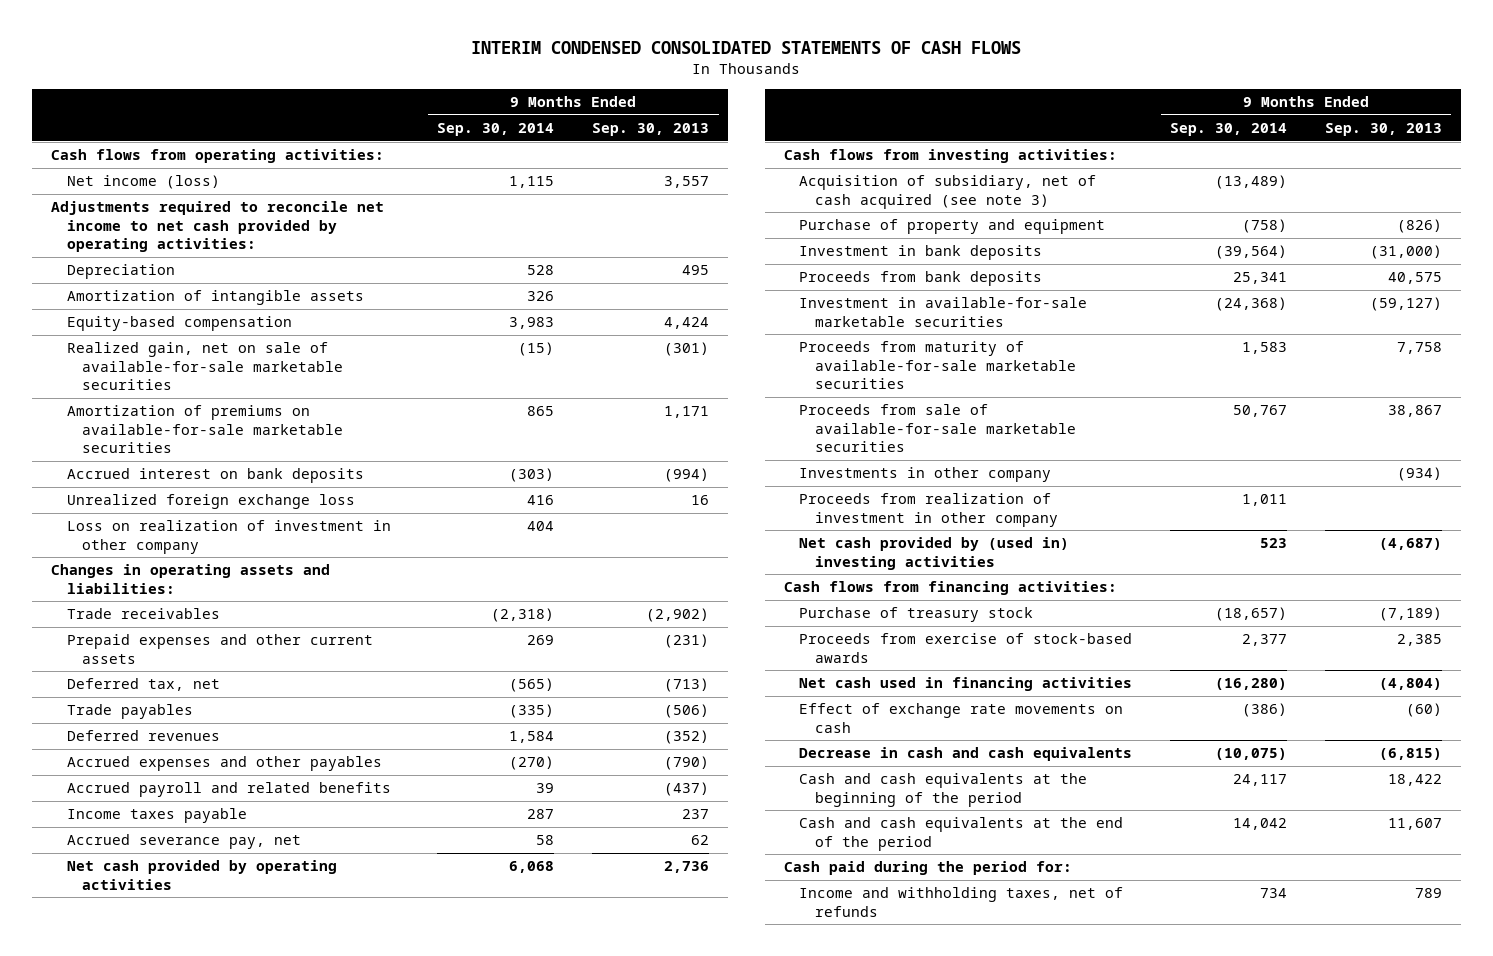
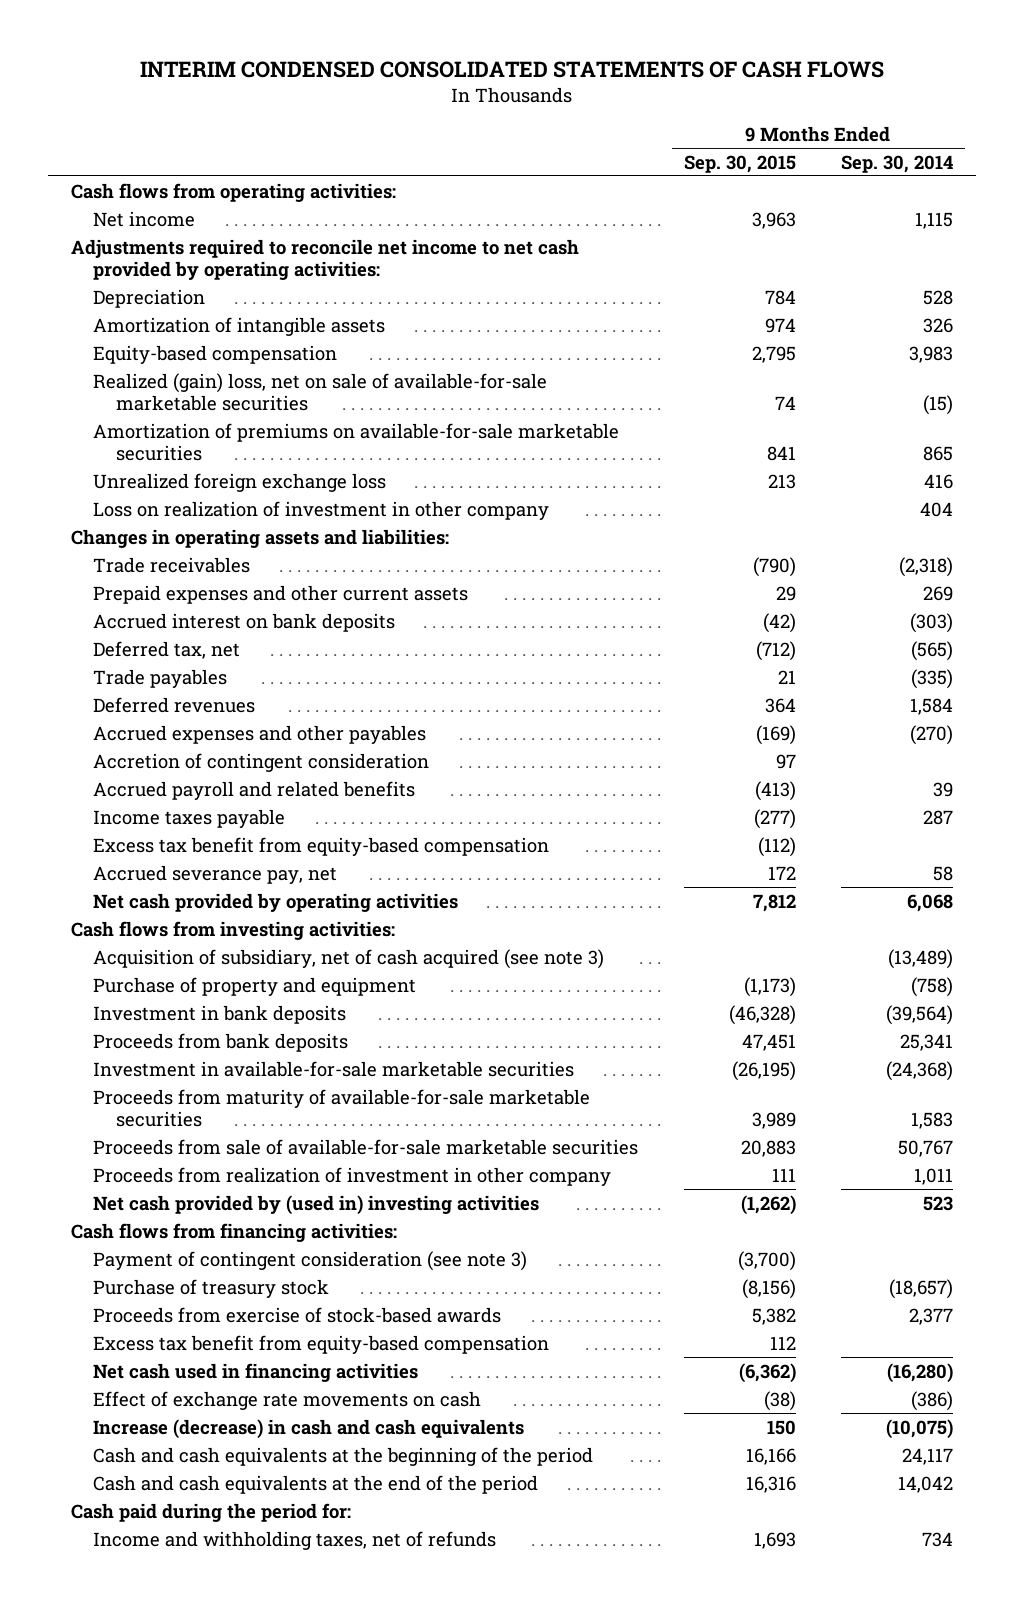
[592,122,710,136] Sep. 30, 2013 -> none
none -> [683,154,796,173] Sep. 30, 2015
[66,175,220,190] Net income (loss) -> [93,210,196,227] Net income
[66,342,344,391] Realized gain, net on sale of available-for-sale marketable securities -> [93,372,548,411] Realized (gain) loss, net on sale of available-for-sale marketable securities
[66,468,364,484] Accrued interest on bank deposits -> [93,612,396,632] Accrued interest on bank deposits
none -> [93,752,430,772] Accretion of contingent consideration
none -> [93,836,550,856] Excess tax benefit from equity-based compensation
[799,467,1052,483] Investments in other company -> none
none -> [93,1250,528,1271] Payment of contingent consideration (see note 3)
none -> [93,1334,550,1354] Excess tax benefit from equity-based compensation
[799,747,1133,762] Decrease in cash and cash equivalents -> [93,1418,525,1439] Increase (decrease) in cash and cash equivalents

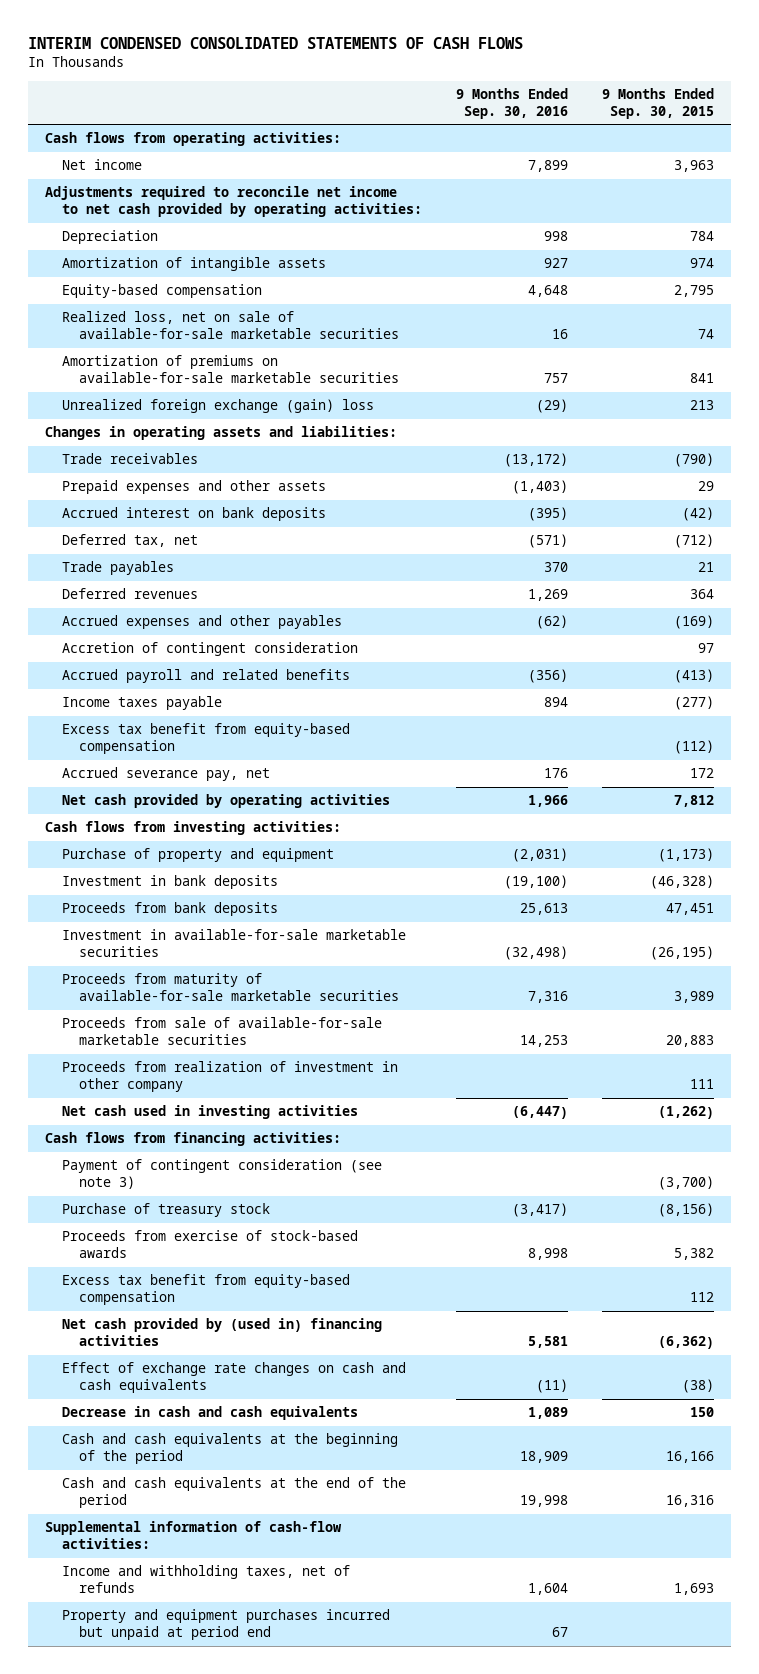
[841,154,954,173] Sep. 30, 2014 -> none
none -> [455,88,568,119] 9 Months Ended Sep. 30, 2016
[93,372,548,411] Realized (gain) loss, net on sale of available-for-sale marketable securities -> [62,311,400,340] Realized loss, net on sale of available-for-sale marketable securities
[93,500,550,520] Loss on realization of investment in other company -> none
[93,472,387,492] Unrealized foreign exchange loss -> [62,399,375,414] Unrealized foreign exchange (gain) loss
[93,584,469,604] Prepaid expenses and other current assets -> [62,480,327,495] Prepaid expenses and other assets
[93,948,605,969] Acquisition of subsidiary, net of cash acquired (see note 3) -> none
[93,1194,540,1215] Net cash provided by (used in) investing activities -> [62,1105,359,1120] Net cash used in investing activities
[93,1362,419,1382] Net cash used in financing activities -> [62,1318,383,1347] Net cash provided by (used in) financing activities
[93,1390,482,1410] Effect of exchange rate movements on cash -> [62,1362,407,1394] Effect of exchange rate changes on cash and cash equivalents
[93,1418,525,1439] Increase (decrease) in cash and cash equivalents -> [62,1406,359,1421] Decrease in cash and cash equivalents
[70,1502,351,1522] Cash paid during the period for: -> none
none -> [45,1521,343,1550] Supplemental information of cash-flow activities:
none -> [62,1609,391,1641] Property and equipment purchases incurred but unpaid at period end

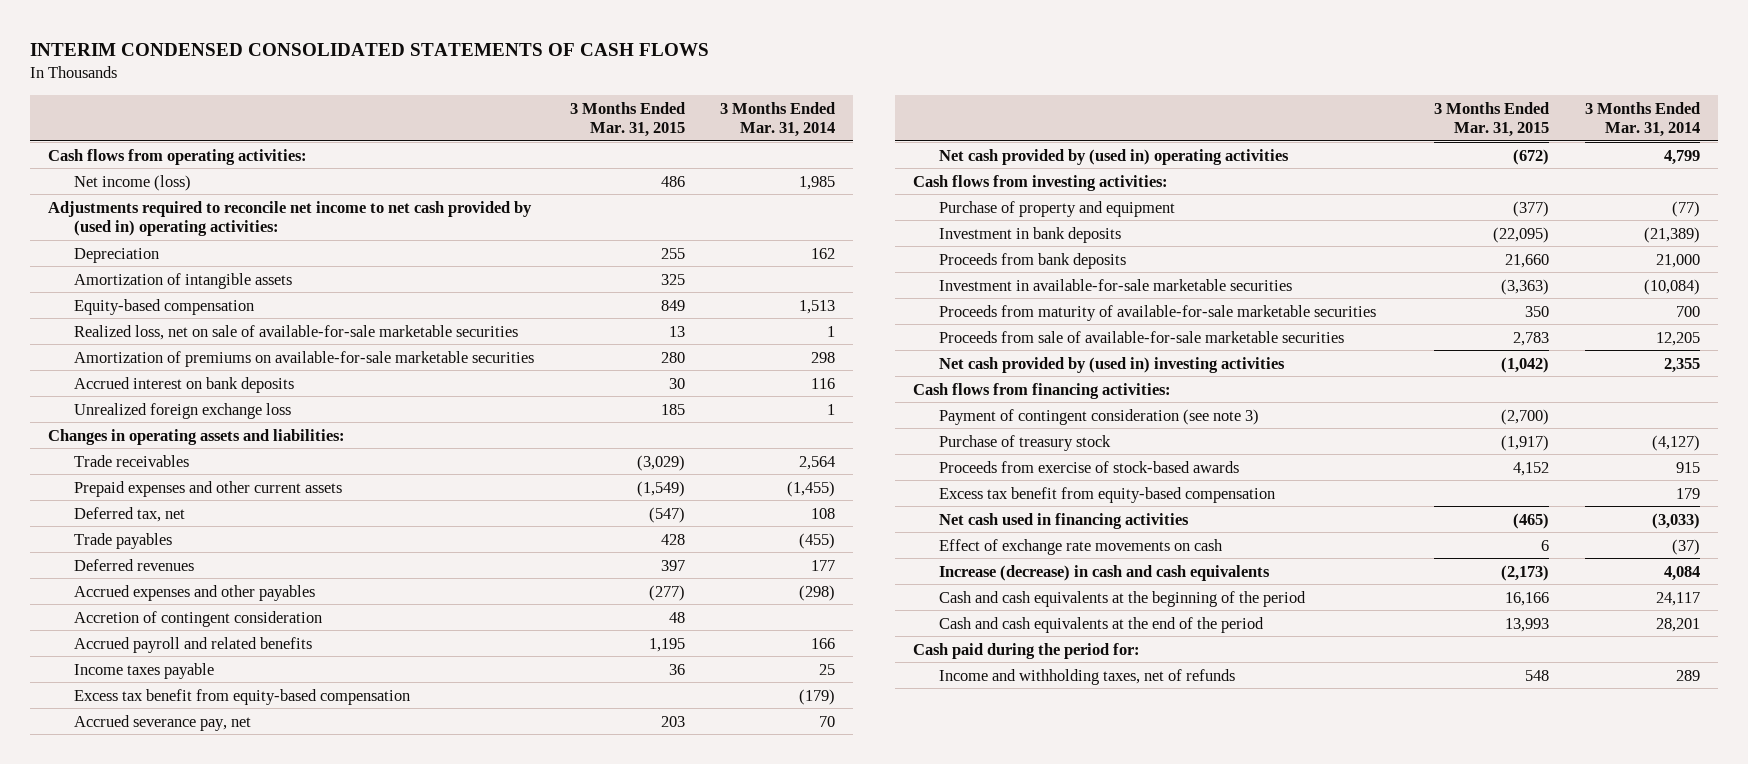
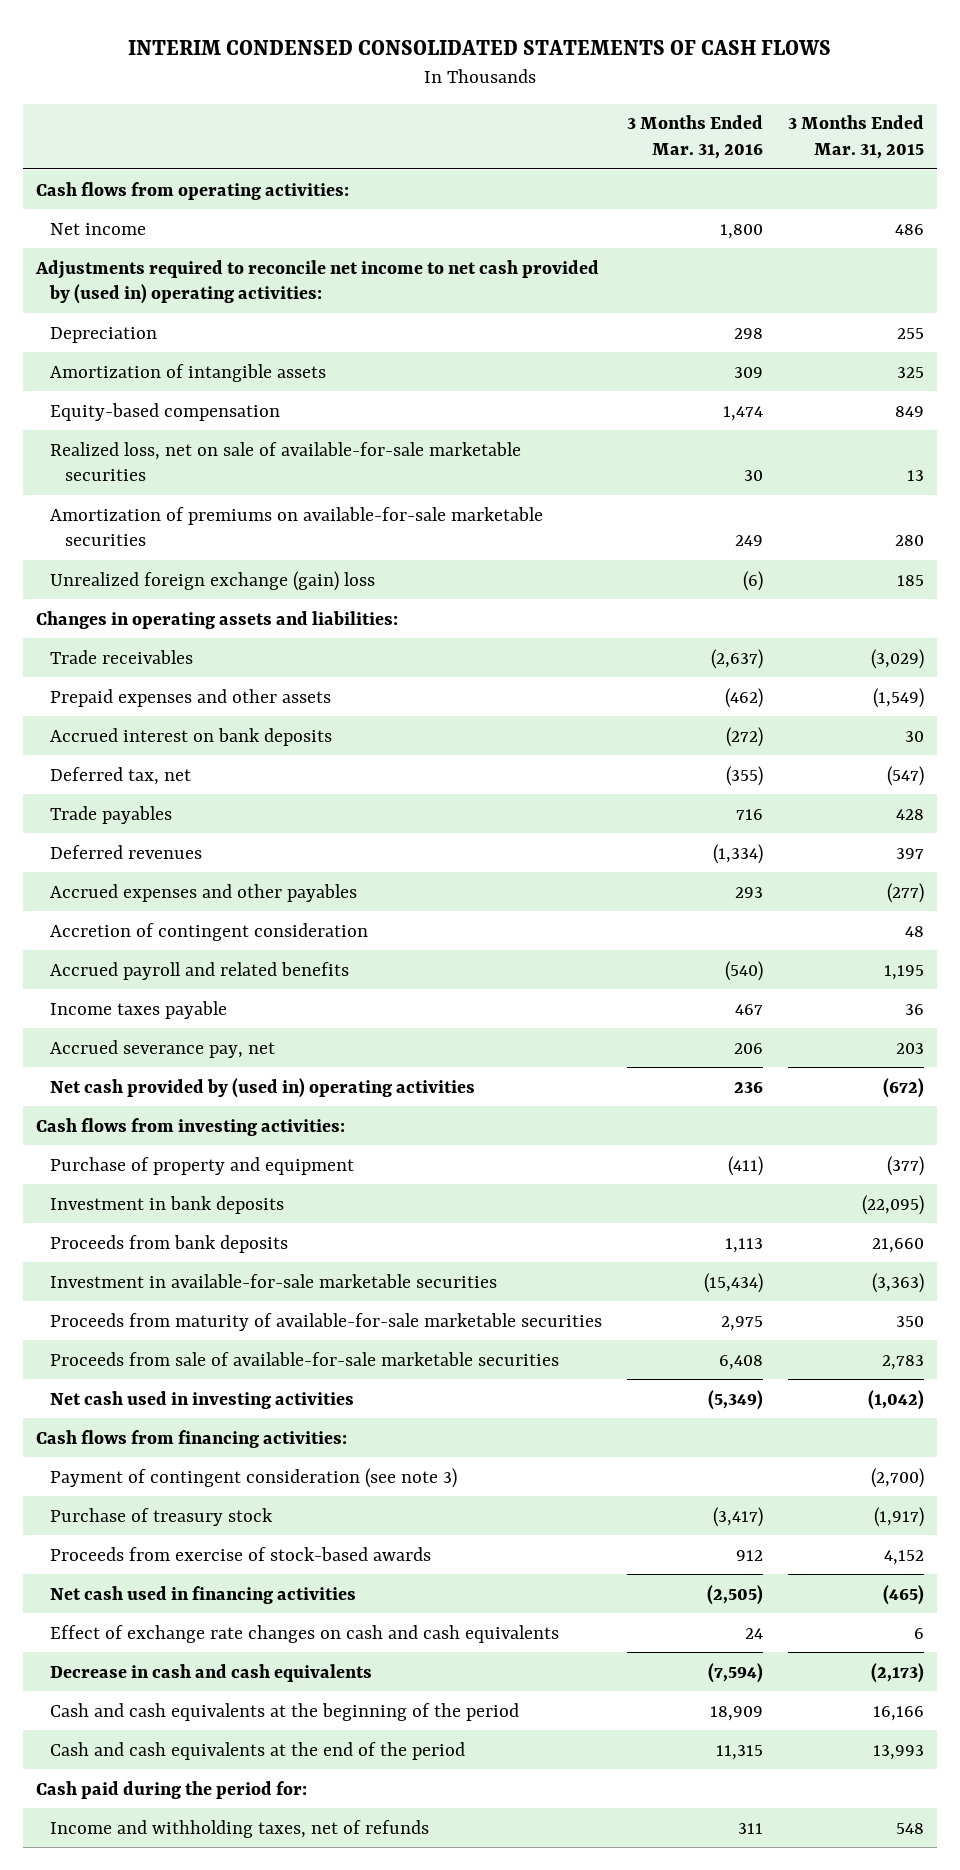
[720,101,836,137] 3 Months Ended Mar. 31, 2014 -> none
none -> [627,115,764,159] 3 Months Ended Mar. 31, 2016
[74,174,192,191] Net income (loss) -> [50,222,147,235] Net income
[74,402,292,419] Unrealized foreign exchange loss -> [50,570,376,591] Unrealized foreign exchange (gain) loss
[74,480,343,497] Prepaid expenses and other current assets -> [50,688,332,707] Prepaid expenses and other assets
[74,376,295,393] Accrued interest on bank deposits -> [50,727,333,746] Accrued interest on bank deposits
[74,688,411,705] Excess tax benefit from equity-based compensation -> none
[938,356,1285,373] Net cash provided by (used in) investing activities -> [50,1390,355,1409] Net cash used in investing activities
[938,486,1275,503] Excess tax benefit from equity-based compensation -> none
[938,538,1223,555] Effect of exchange rate movements on cash -> [50,1624,560,1643] Effect of exchange rate changes on cash and cash equivalents
[938,564,1270,581] Increase (decrease) in cash and cash equivalents -> [50,1663,373,1682] Decrease in cash and cash equivalents

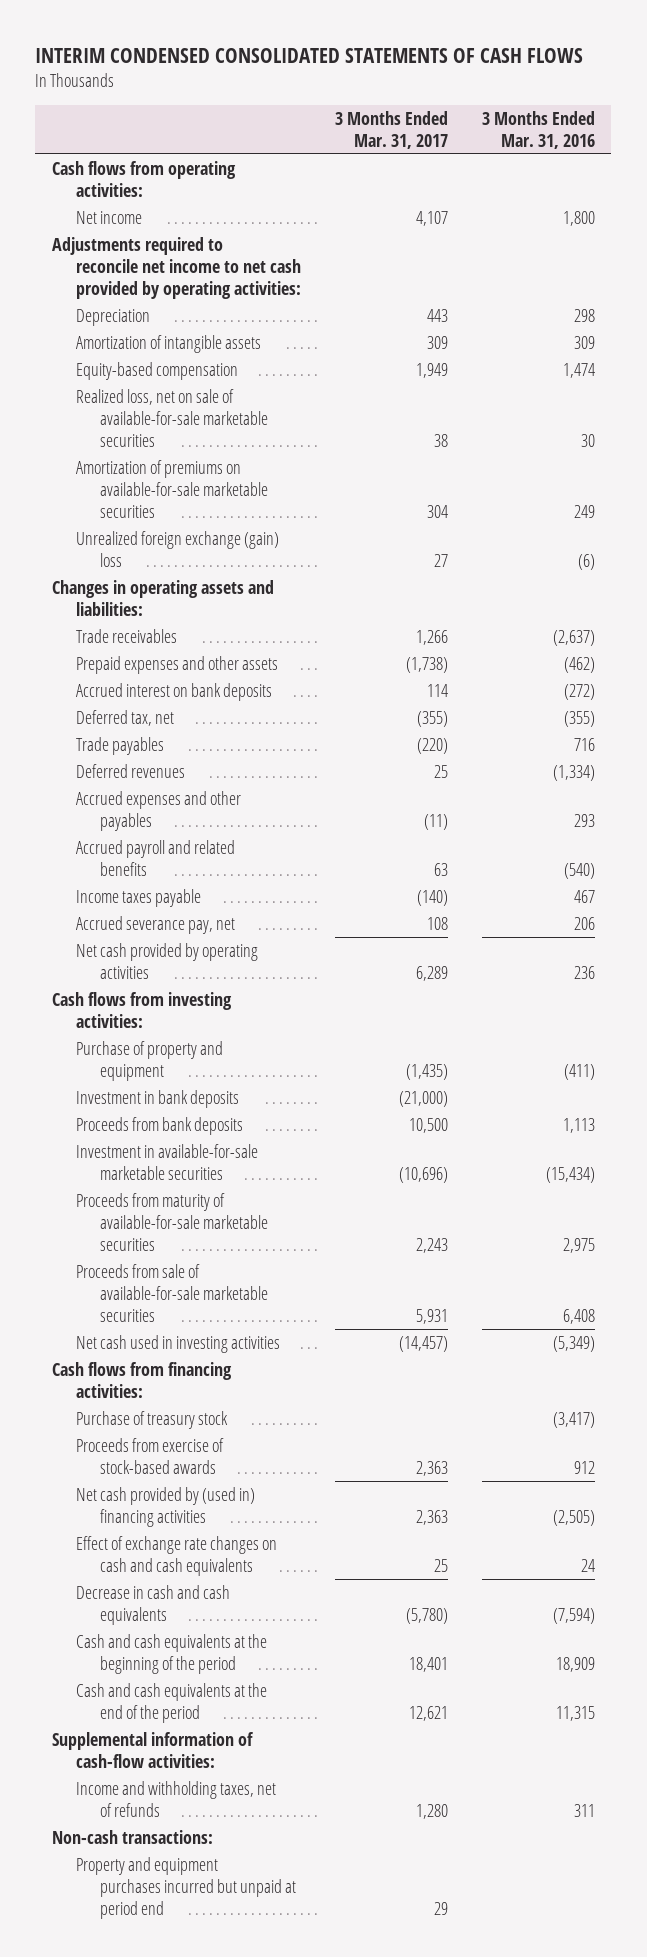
[788,115,925,159] 3 Months Ended Mar. 31, 2015 -> none
none -> [334,110,448,149] 3 Months Ended Mar. 31, 2017
[34,259,599,304] Adjustments required to reconcile net income to net cash provided by (used in) operating activities: -> [51,236,302,299] Adjustments required to reconcile net income to net cash provided by operating activities:
[50,922,369,941] Accretion of contingent consideration -> none
[50,1077,476,1098] Net cash provided by (used in) operating activities -> [76,942,259,979] Net cash provided by operating activities
[50,1467,458,1488] Payment of contingent consideration (see note 3) -> none
[50,1585,357,1604] Net cash used in financing activities -> [76,1486,256,1527] Net cash provided by (used in) financing activities
[35,1780,307,1799] Cash paid during the period for: -> none
none -> [51,1731,254,1768] Supplemental information of cash-flow activities:
none -> [51,1829,213,1844] Non-cash transactions:
none -> [76,1856,297,1919] Property and equipment purchases incurred but unpaid at period end

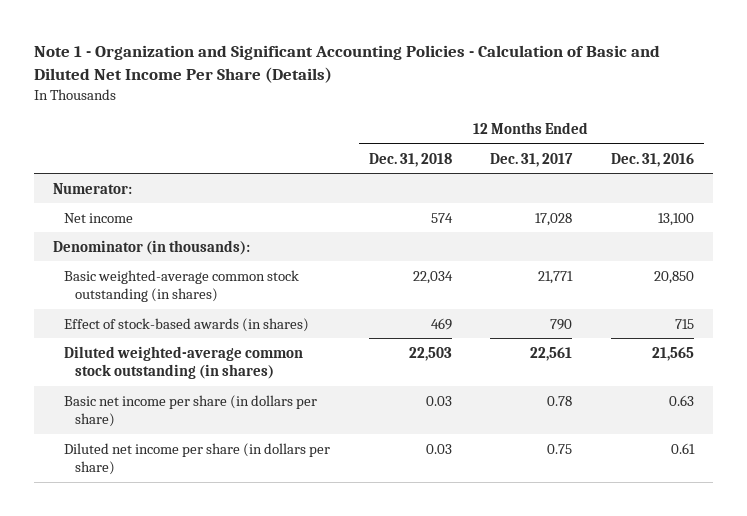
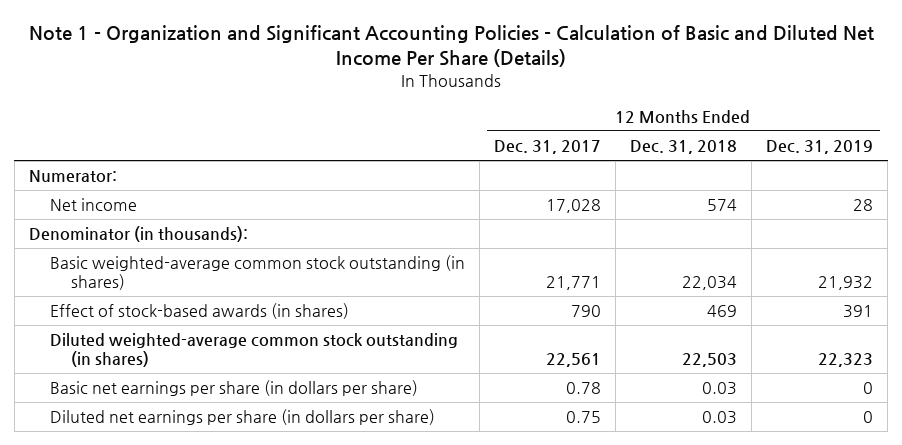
[610,152,694,167] Dec. 31, 2016 -> none
none -> [766,140,874,155] Dec. 31, 2019
[63,394,317,428] Basic net income per share (in dollars per share) -> [49,380,418,397] Basic net earnings per share (in dollars per share)
[63,442,330,476] Diluted net income per share (in dollars per share) -> [49,409,435,426] Diluted net earnings per share (in dollars per share)

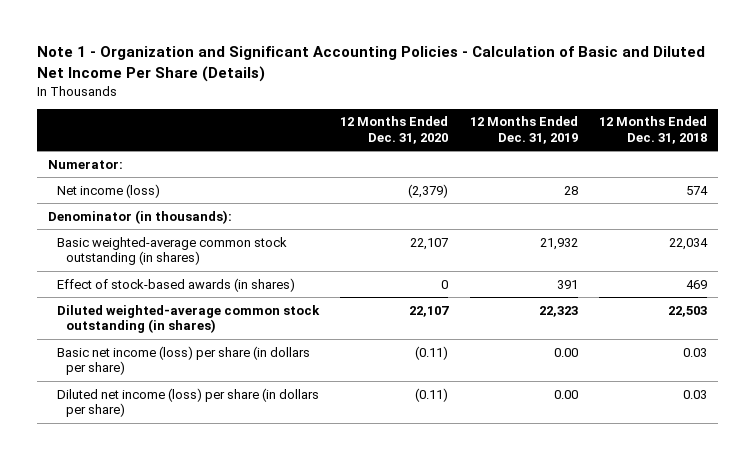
[493,140,601,155] Dec. 31, 2017 -> none
none -> [340,116,449,144] 12 Months Ended Dec. 31, 2020
[49,198,137,212] Net income -> [57,183,161,198] Net income (loss)
[49,380,418,397] Basic net earnings per share (in dollars per share) -> [57,345,311,376] Basic net income (loss) per share (in dollars per share)
[863,382,874,395] 0 -> [553,347,578,357] 0.00
[49,409,435,426] Diluted net earnings per share (in dollars per share) -> [57,387,320,418] Diluted net income (loss) per share (in dollars per share)
[863,411,874,424] 0 -> [553,389,578,399] 0.00

